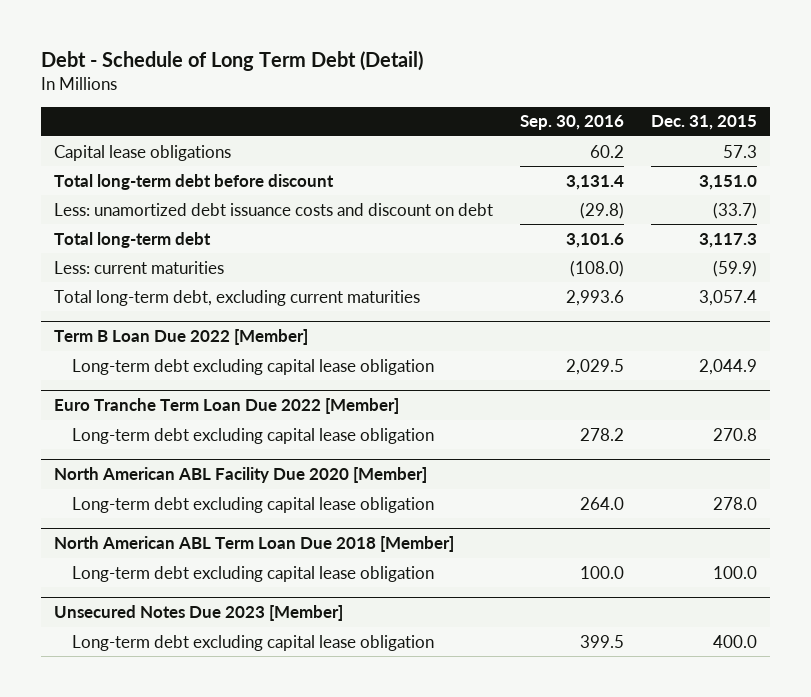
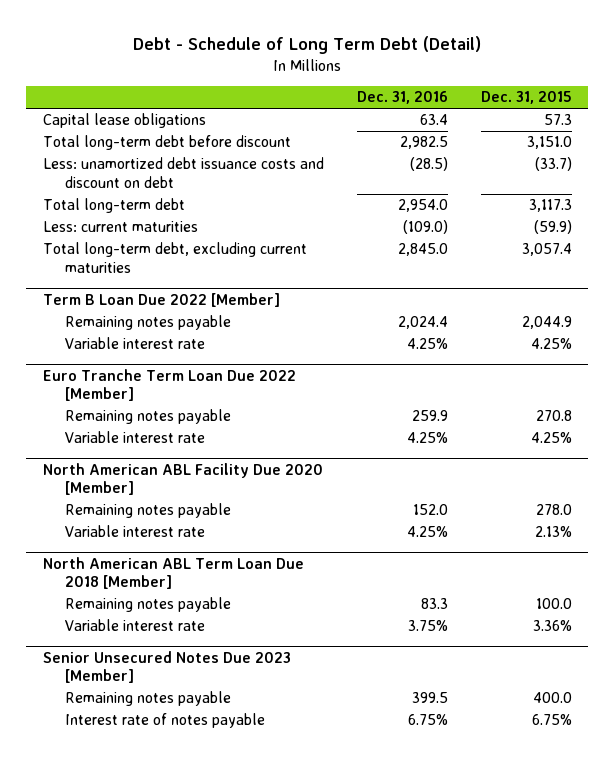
[519,115,624,131] Sep. 30, 2016 -> none
none -> [356,91,448,105] Dec. 31, 2016
[72,358,435,375] Long-term debt excluding capital lease obligation -> [65,315,232,331] Remaining notes payable
none -> [65,337,206,350] Variable interest rate
[72,427,435,444] Long-term debt excluding capital lease obligation -> [65,409,232,425] Remaining notes payable
none -> [65,431,206,444] Variable interest rate
[72,496,435,513] Long-term debt excluding capital lease obligation -> [65,503,232,519] Remaining notes payable
none -> [65,525,206,538] Variable interest rate
[72,565,435,582] Long-term debt excluding capital lease obligation -> [65,597,232,613] Remaining notes payable
none -> [65,619,206,632] Variable interest rate
[54,605,344,622] Unsecured Notes Due 2023 [Member] -> [42,650,291,684] Senior Unsecured Notes Due 2023 [Member]
[72,634,435,651] Long-term debt excluding capital lease obligation -> [65,691,232,707] Remaining notes payable
none -> [65,713,266,729] Interest rate of notes payable

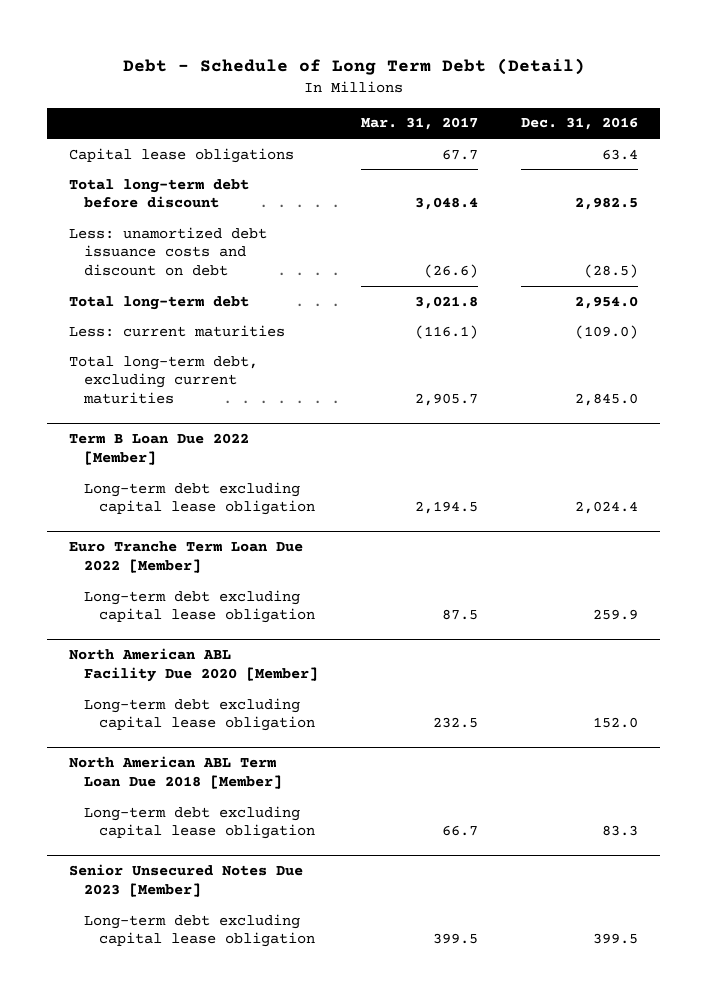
[480,91,572,105] Dec. 31, 2015 -> none
none -> [361,117,479,131] Mar. 31, 2017
[65,337,206,350] Variable interest rate -> none
[65,315,232,331] Remaining notes payable -> [84,481,316,516] Long-term debt excluding capital lease obligation
[65,431,206,444] Variable interest rate -> none
[65,409,232,425] Remaining notes payable -> [84,589,316,624] Long-term debt excluding capital lease obligation
[65,525,206,538] Variable interest rate -> none
[65,503,232,519] Remaining notes payable -> [84,697,316,732] Long-term debt excluding capital lease obligation
[65,619,206,632] Variable interest rate -> none
[65,597,232,613] Remaining notes payable -> [84,805,316,840] Long-term debt excluding capital lease obligation
[65,713,266,729] Interest rate of notes payable -> none
[65,691,232,707] Remaining notes payable -> [84,913,316,948] Long-term debt excluding capital lease obligation

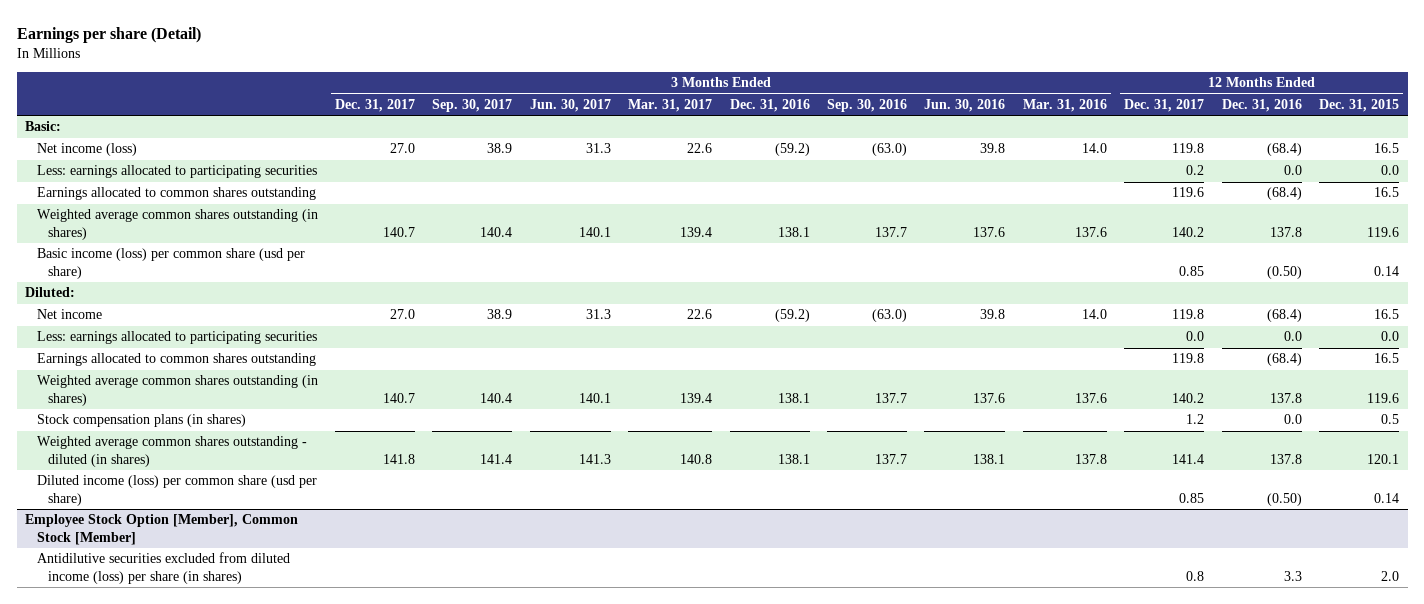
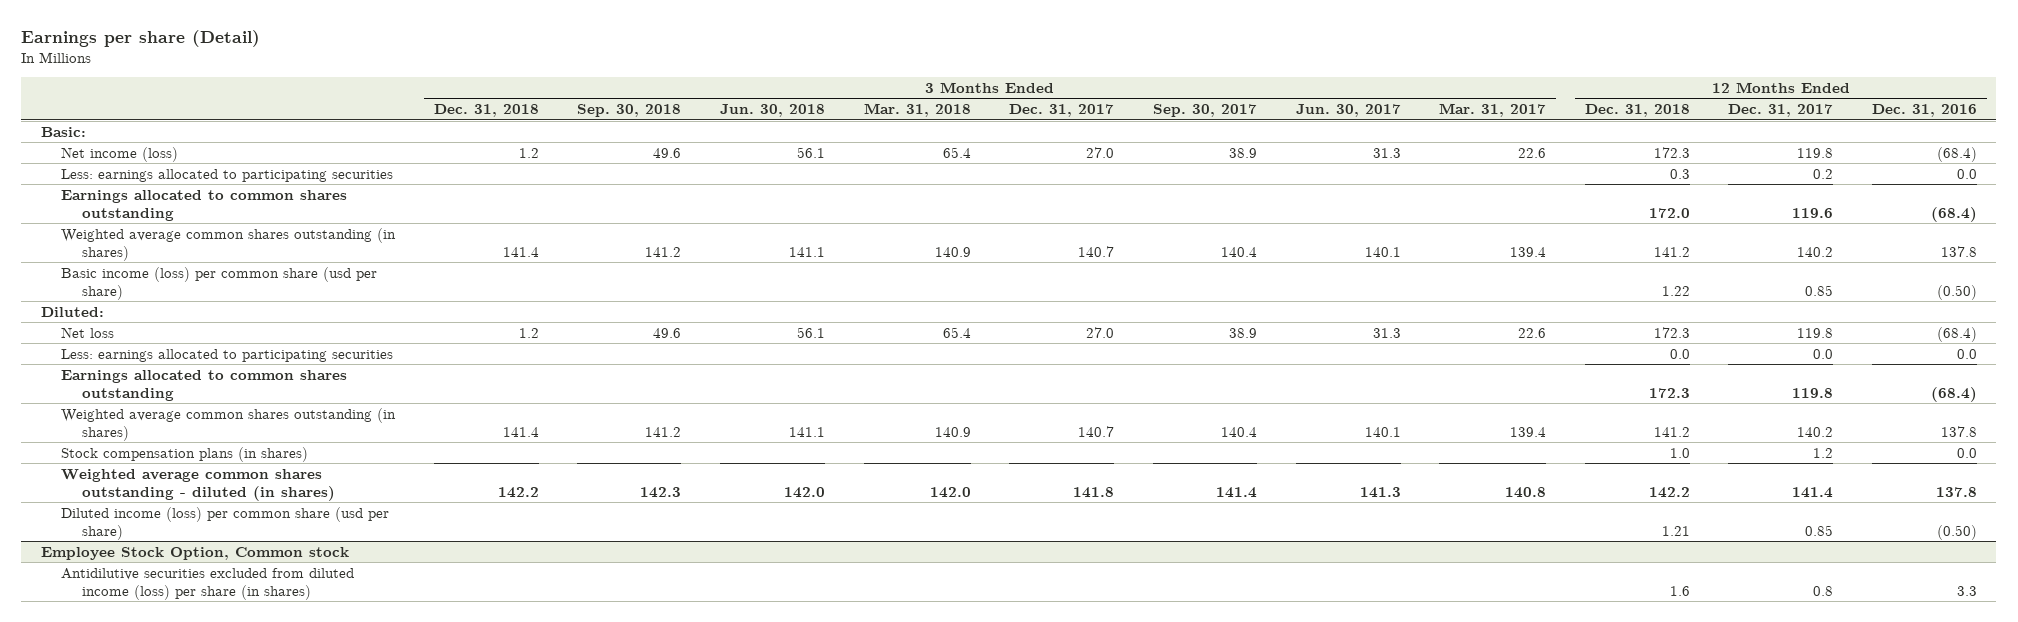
[729,98,810,112] Dec. 31, 2016 -> none
[827,98,908,112] Sep. 30, 2016 -> none
[924,98,1006,112] Jun. 30, 2016 -> none
[1022,98,1107,112] Mar. 31, 2016 -> none
[1319,98,1400,112] Dec. 31, 2015 -> none
none -> [433,104,539,118] Dec. 31, 2018
none -> [577,104,682,118] Sep. 30, 2018
none -> [720,104,826,118] Jun. 30, 2018
none -> [863,103,971,118] Mar. 31, 2018
none -> [1584,104,1690,118] Dec. 31, 2018
[36,309,102,320] Net income -> [61,326,115,338] Net loss
[25,514,299,545] Employee Stock Option [Member], Common Stock [Member] -> [40,546,349,560] Employee Stock Option, Common stock

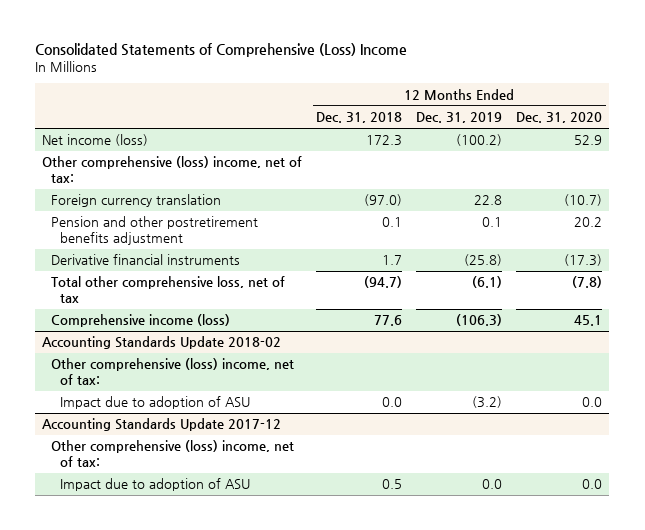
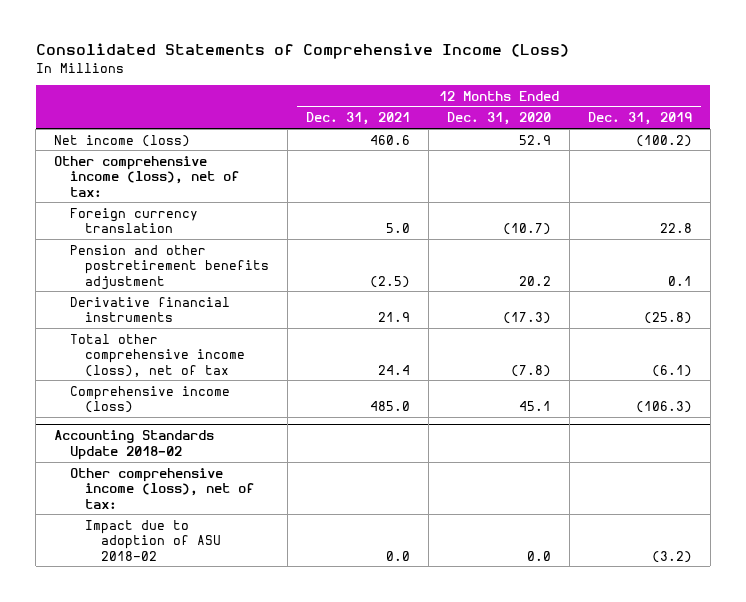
[35,43,408,58] Consolidated Statements of Comprehensive (Loss) Income -> [35,43,569,60] Consolidated Statements of Comprehensive Income (Loss)
[316,112,403,124] Dec. 31, 2018 -> none
none -> [306,112,411,126] Dec. 31, 2021
[42,156,303,184] Other comprehensive (loss) income, net of tax: -> [54,155,239,197] Other comprehensive income (loss), net of tax:
[51,276,286,304] Total other comprehensive loss, net of tax -> [69,333,246,377] Total other comprehensive income (loss), net of tax
[42,418,282,432] Accounting Standards Update 2017-12 -> none
[51,440,295,468] Other comprehensive (loss) income, net of tax: -> none
[59,478,250,492] Impact due to adoption of ASU -> none
[51,358,295,386] Other comprehensive (loss) income, net of tax: -> [69,467,255,509] Other comprehensive income (loss), net of tax:
[59,396,250,410] Impact due to adoption of ASU -> [85,519,222,561] Impact due to adoption of ASU 2018-02

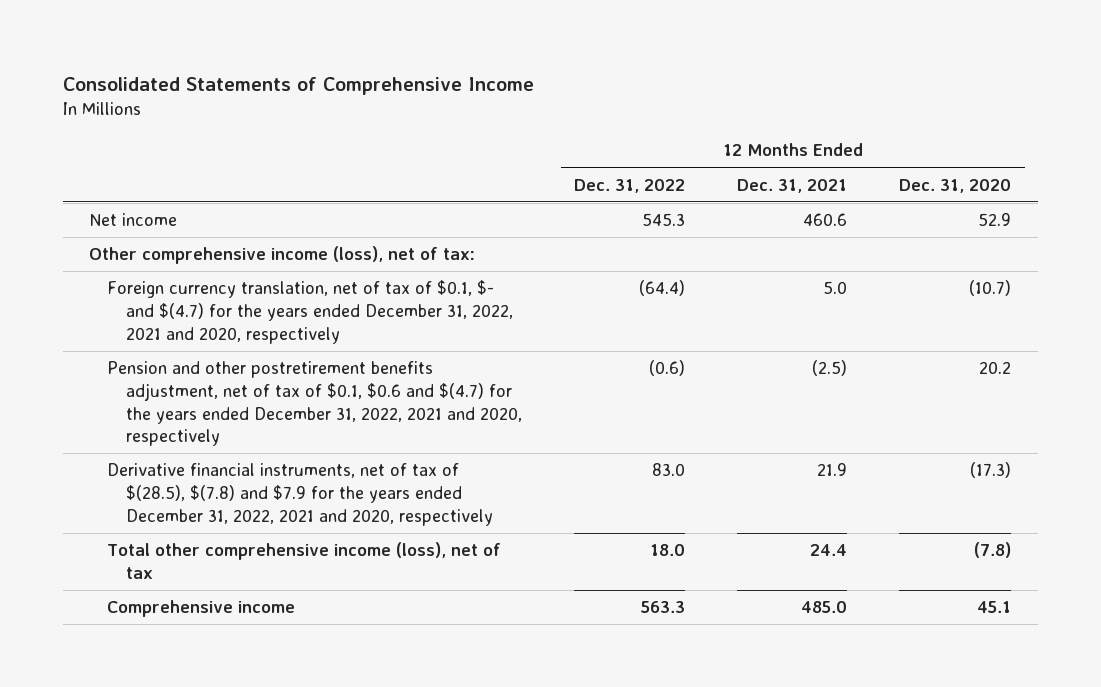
[35,43,569,60] Consolidated Statements of Comprehensive Income (Loss) -> [62,76,534,95] Consolidated Statements of Comprehensive Income
[587,112,692,126] Dec. 31, 2019 -> none
none -> [573,178,685,193] Dec. 31, 2022
[54,134,191,147] Net income (loss) -> [89,213,178,227] Net income
[69,207,198,234] Foreign currency translation -> [107,280,513,344] Foreign currency translation, net of tax of $0.1, $- and $(4.7) for the years ended December 31, 2022, 2021 and 2020, respectively
[69,244,270,290] Pension and other postretirement benefits adjustment -> [107,361,522,447] Pension and other postretirement benefits adjustment, net of tax of $0.1, $0.6 and $(4.7) for the years ended December 31, 2022, 2021 and 2020, respectively
[69,296,230,323] Derivative financial instruments -> [107,463,493,526] Derivative financial instruments, net of tax of $(28.5), $(7.8) and $7.9 for the years ended December 31, 2022, 2021 and 2020, respectively
[54,430,215,460] Accounting Standards Update 2018-02 -> none
[69,467,255,509] Other comprehensive income (loss), net of tax: -> none
[85,519,222,561] Impact due to adoption of ASU 2018-02 -> none
[69,385,230,414] Comprehensive income (loss) -> [107,600,296,618] Comprehensive income

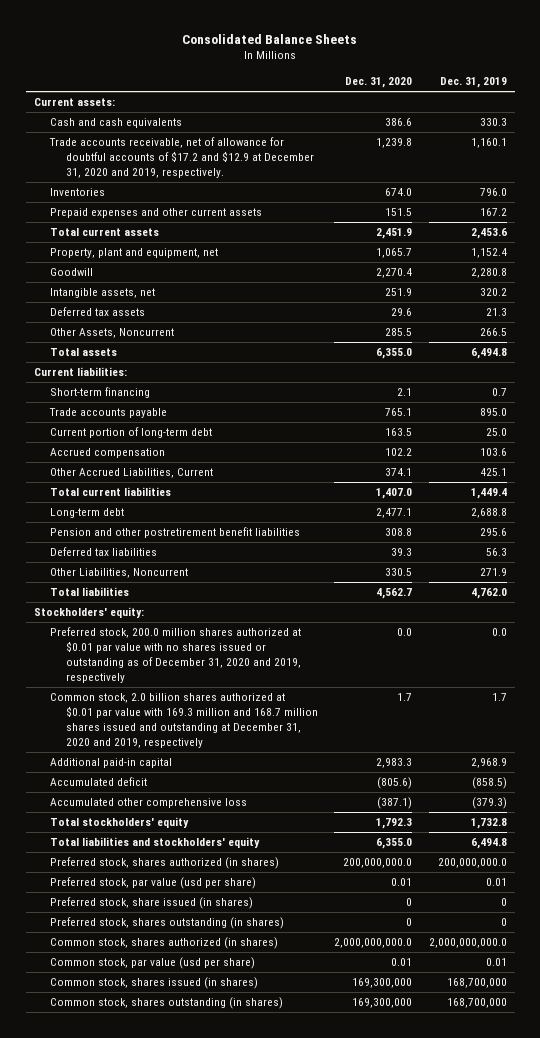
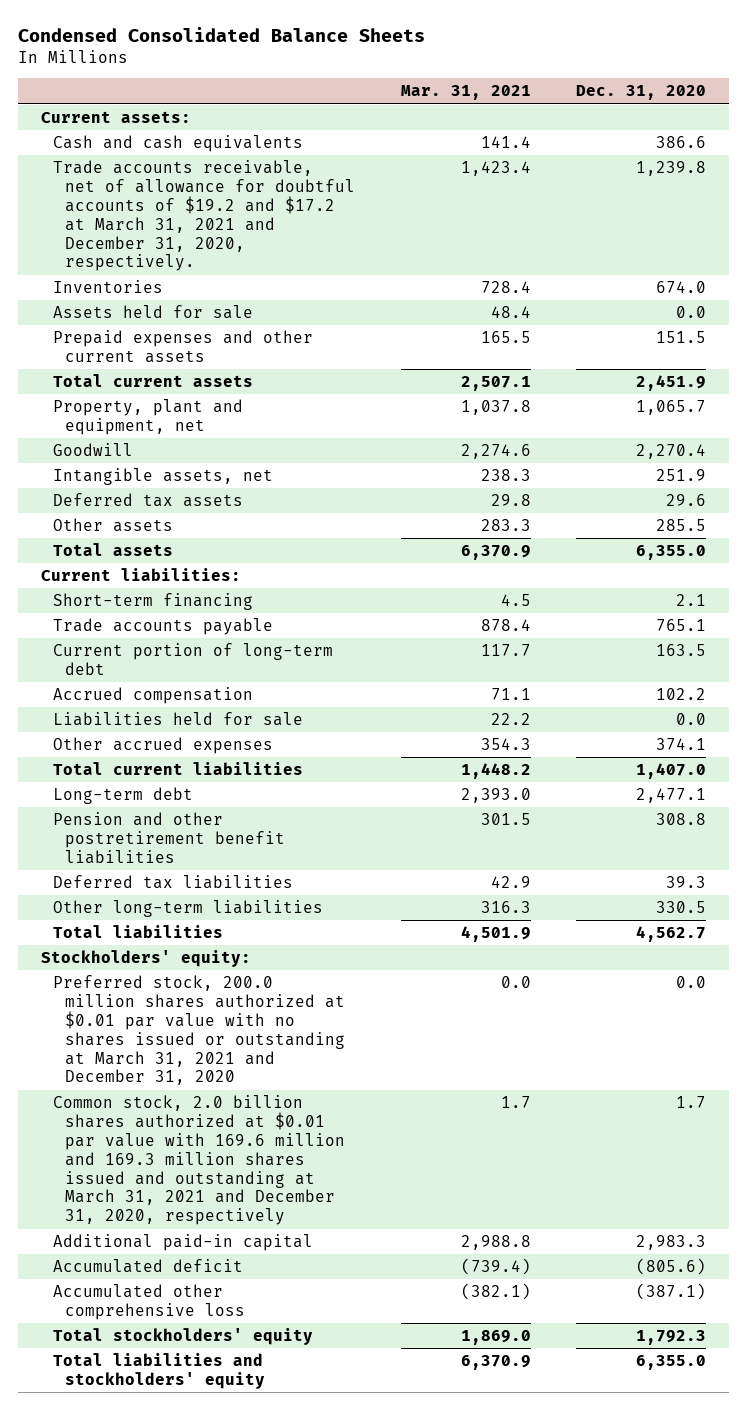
[182,33,358,44] Consolidated Balance Sheets -> [17,26,425,42] Condensed Consolidated Balance Sheets
[439,77,507,89] Dec. 31, 2019 -> none
none -> [400,85,531,101] Mar. 31, 2021
[48,137,315,179] Trade accounts receivable, net of allowance for doubtful accounts of $17.2 and $12.9 at December 31, 2020 and 2019, respectively. -> [52,160,356,272] Trade accounts receivable, net of allowance for doubtful accounts of $19.2 and $17.2 at March 31, 2021 and December 31, 2020, respectively.
none -> [52,305,253,320] Assets held for sale
[49,328,174,339] Other Assets, Noncurrent -> [52,518,173,533] Other assets
none -> [52,712,303,727] Liabilities held for sale
[49,468,213,479] Other Accrued Liabilities, Current -> [52,737,273,755] Other accrued expenses
[49,568,188,579] Other Liabilities, Noncurrent -> [52,900,323,918] Other long-term liabilities
[49,627,302,684] Preferred stock, 200.0 million shares authorized at $0.01 par value with no shares issued or outstanding as of December 31, 2020 and 2019, respectively -> [52,975,346,1086] Preferred stock, 200.0 million shares authorized at $0.01 par value with no shares issued or outstanding at March 31, 2021 and December 31, 2020
[49,693,319,749] Common stock, 2.0 billion shares authorized at $0.01 par value with 169.3 million and 168.7 million shares issued and outstanding at December 31, 2020 and 2019, respectively -> [52,1095,346,1226] Common stock, 2.0 billion shares authorized at $0.01 par value with 169.6 million and 169.3 million shares issued and outstanding at March 31, 2021 and December 31, 2020, respectively
[49,857,279,870] Preferred stock, shares authorized (in shares) -> none
[49,877,256,890] Preferred stock, par value (usd per share) -> none
[49,897,253,910] Preferred stock, share issued (in shares) -> none
[49,917,284,930] Preferred stock, shares outstanding (in shares) -> none
[49,937,278,950] Common stock, shares authorized (in shares) -> none
[49,957,255,970] Common stock, par value (usd per share) -> none
[49,977,258,990] Common stock, shares issued (in shares) -> none
[49,997,283,1010] Common stock, shares outstanding (in shares) -> none

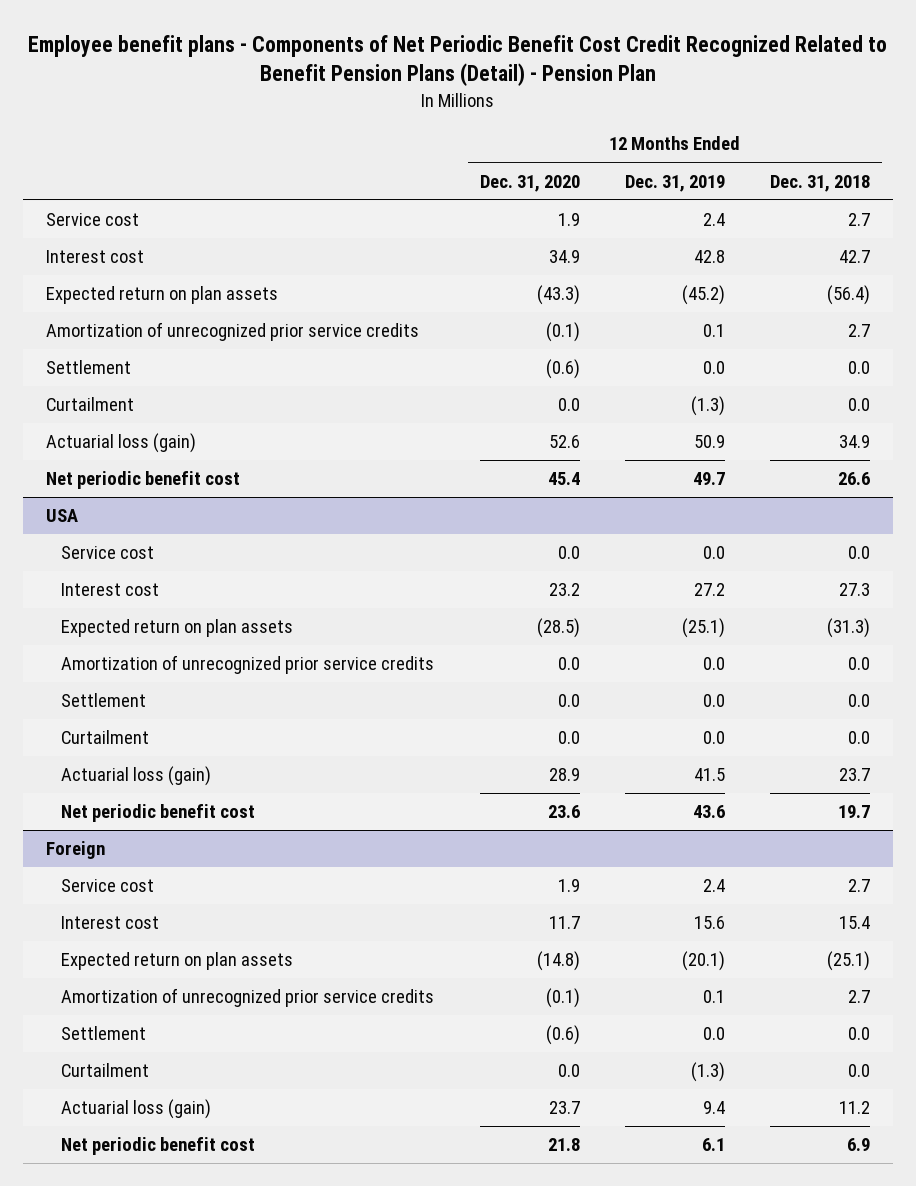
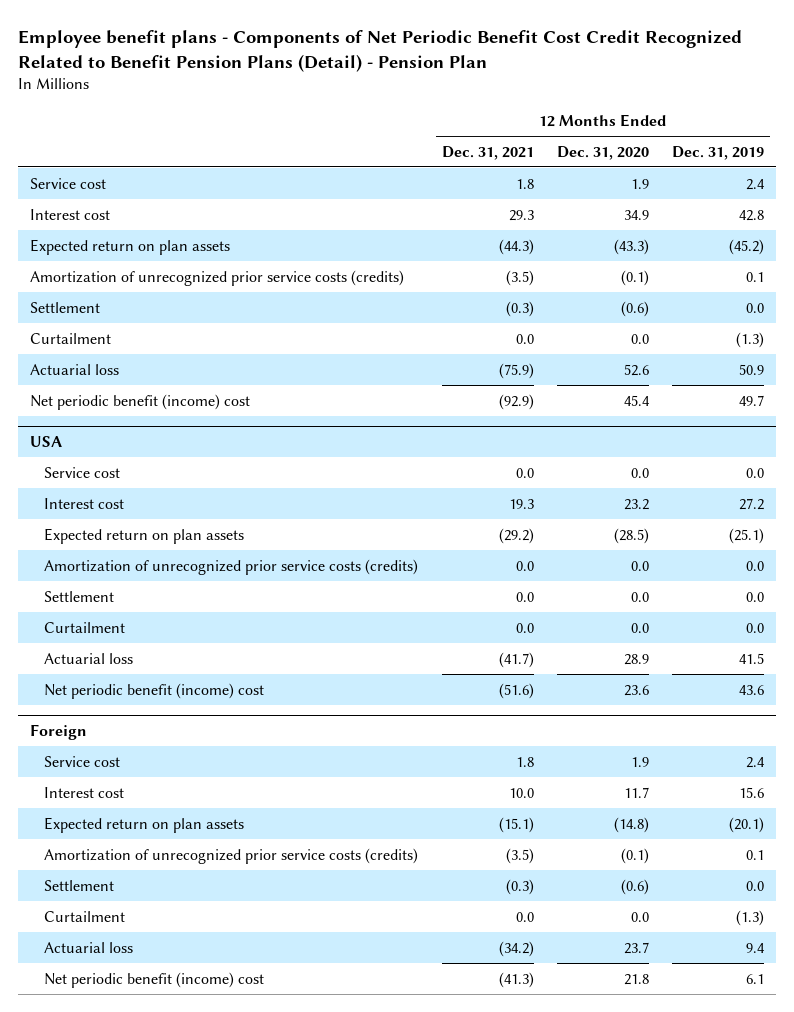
[770,174,871,192] Dec. 31, 2018 -> none
none -> [441,145,534,160] Dec. 31, 2021
[46,322,420,342] Amortization of unrecognized prior service credits -> [30,269,405,286] Amortization of unrecognized prior service costs (credits)
[46,433,197,454] Actuarial loss (gain) -> [30,363,120,375] Actuarial loss
[46,471,241,490] Net periodic benefit cost -> [30,393,251,410] Net periodic benefit (income) cost
[61,655,435,675] Amortization of unrecognized prior service credits -> [44,558,419,575] Amortization of unrecognized prior service costs (credits)
[61,766,212,787] Actuarial loss (gain) -> [44,652,134,664] Actuarial loss
[61,804,256,823] Net periodic benefit cost -> [44,682,265,699] Net periodic benefit (income) cost
[61,988,435,1008] Amortization of unrecognized prior service credits -> [44,847,419,864] Amortization of unrecognized prior service costs (credits)
[61,1099,212,1120] Actuarial loss (gain) -> [44,941,134,953] Actuarial loss
[61,1137,256,1156] Net periodic benefit cost -> [44,971,265,988] Net periodic benefit (income) cost

